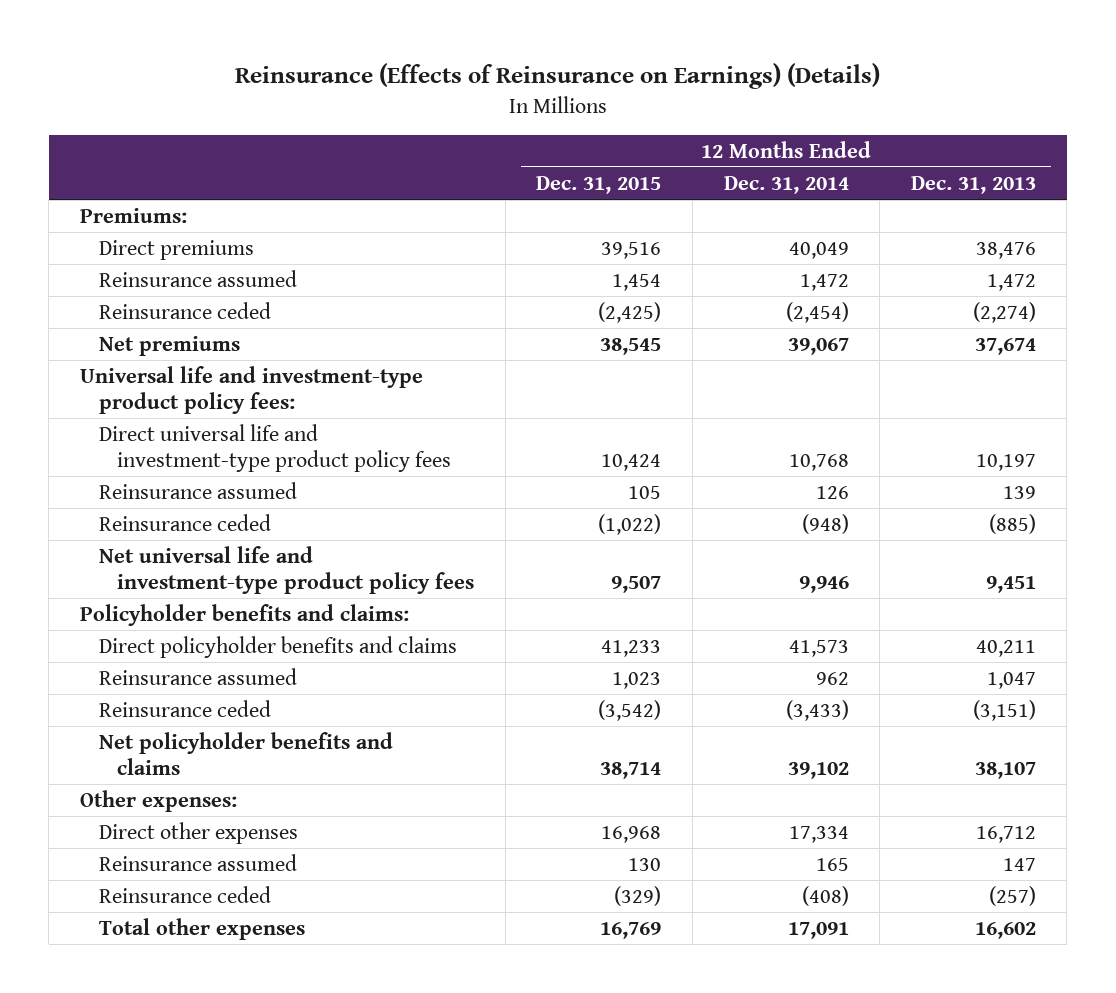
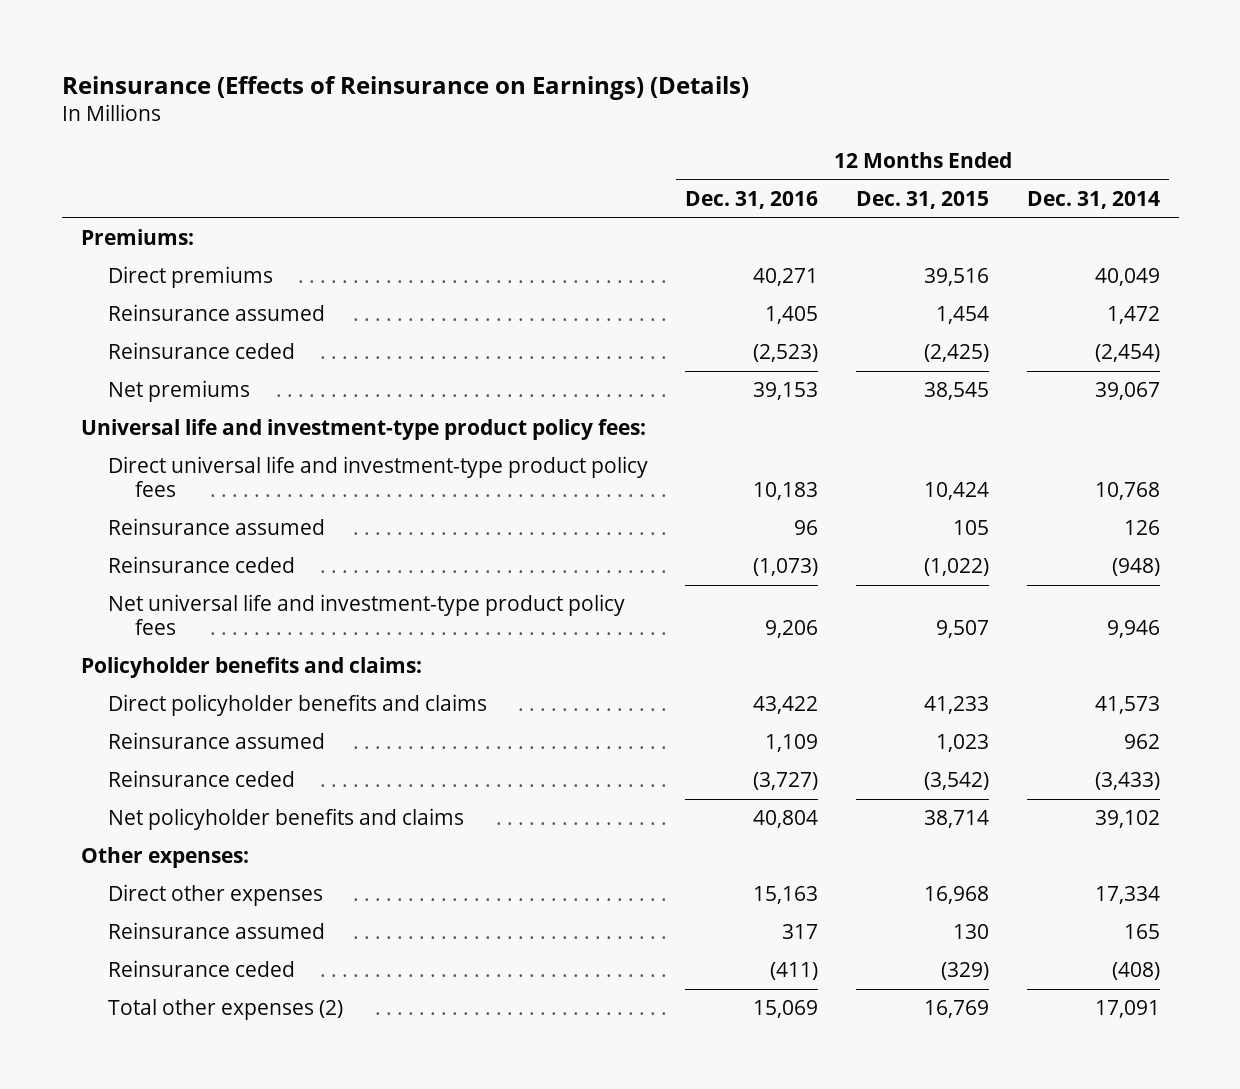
[910,175,1036,194] Dec. 31, 2013 -> none
none -> [685,191,819,210] Dec. 31, 2016
[98,917,305,940] Total other expenses -> [107,999,343,1021] Total other expenses (2)

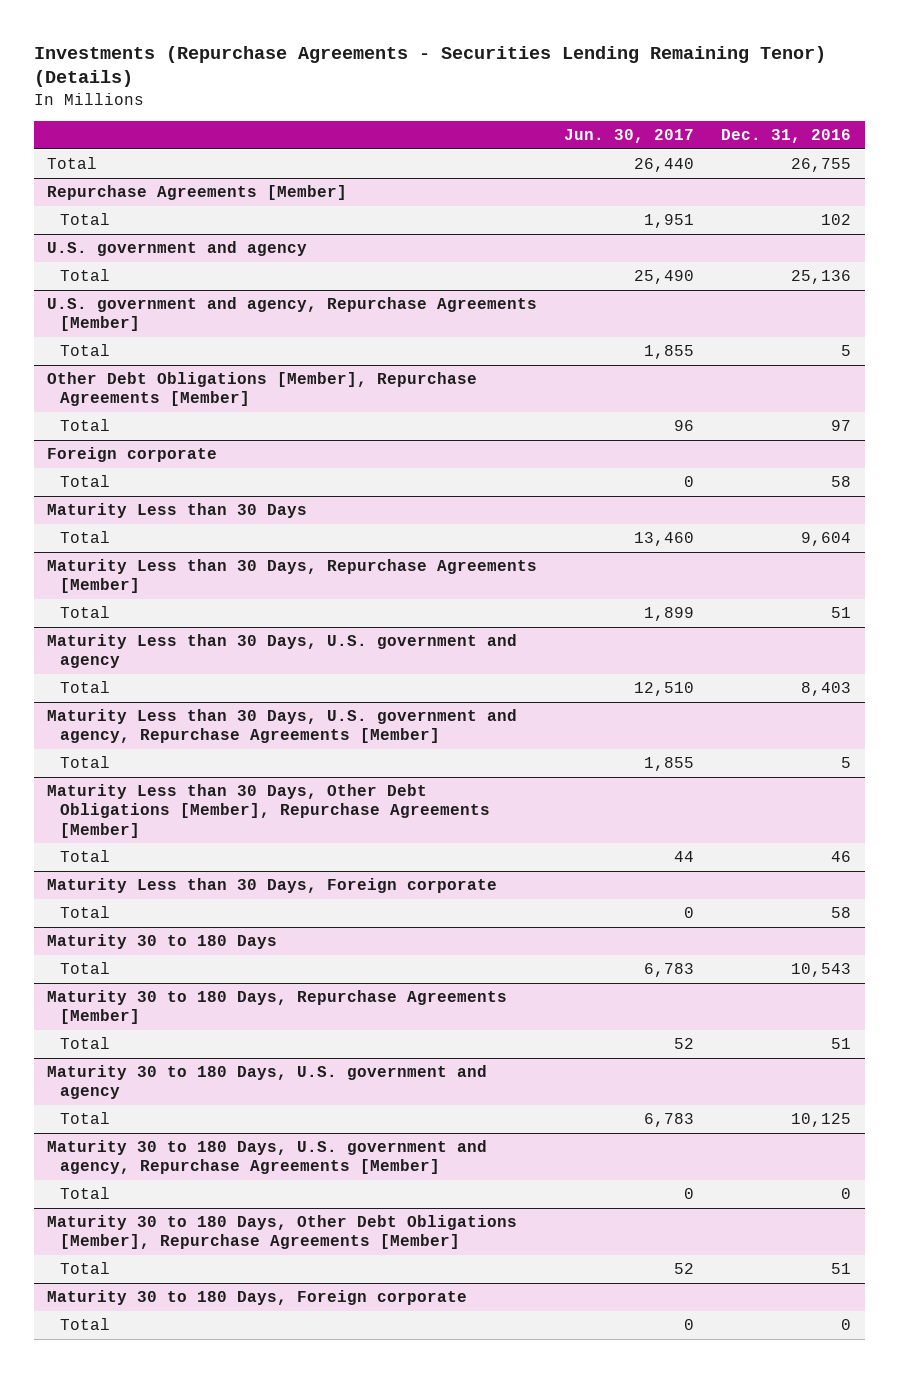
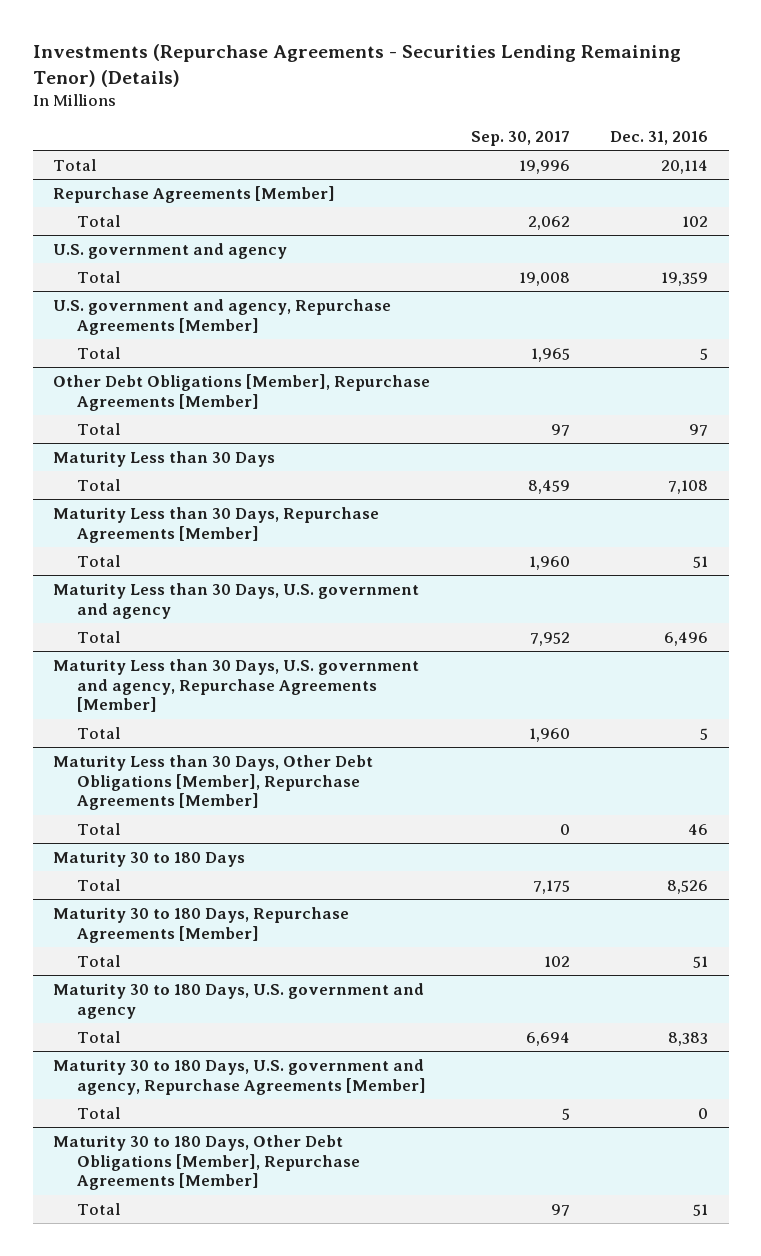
[564,129,695,144] Jun. 30, 2017 -> none
none -> [470,130,570,146] Sep. 30, 2017
[791,158,852,173] 26,755 -> [661,159,709,174] 20,114
[791,270,852,285] 25,136 -> [661,271,709,286] 19,359
[47,447,218,463] Foreign corporate -> none
[60,475,111,488] Total -> none
[801,532,852,547] 9,604 -> [668,479,709,494] 7,108
[801,682,852,697] 8,403 -> [664,631,709,646] 6,496
[47,878,498,894] Maturity Less than 30 Days, Foreign corporate -> none
[60,906,111,919] Total -> none
[791,963,852,978] 10,543 -> [667,879,709,894] 8,526
[791,1113,852,1128] 10,125 -> [668,1031,709,1046] 8,383
[47,1290,468,1306] Maturity 30 to 180 Days, Foreign corporate -> none
[60,1318,111,1331] Total -> none

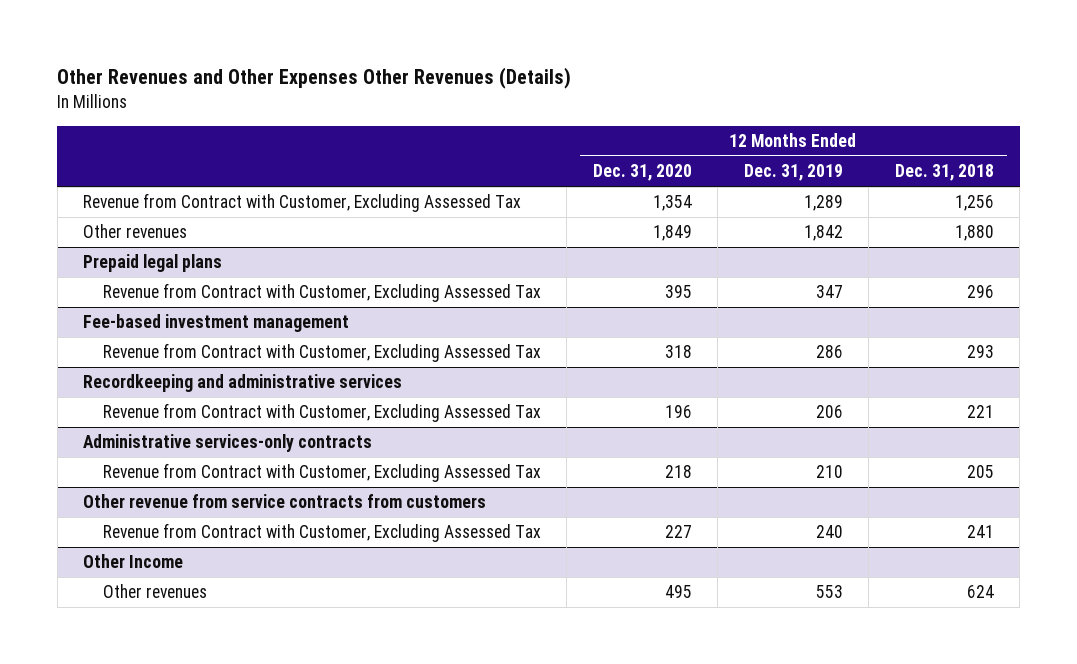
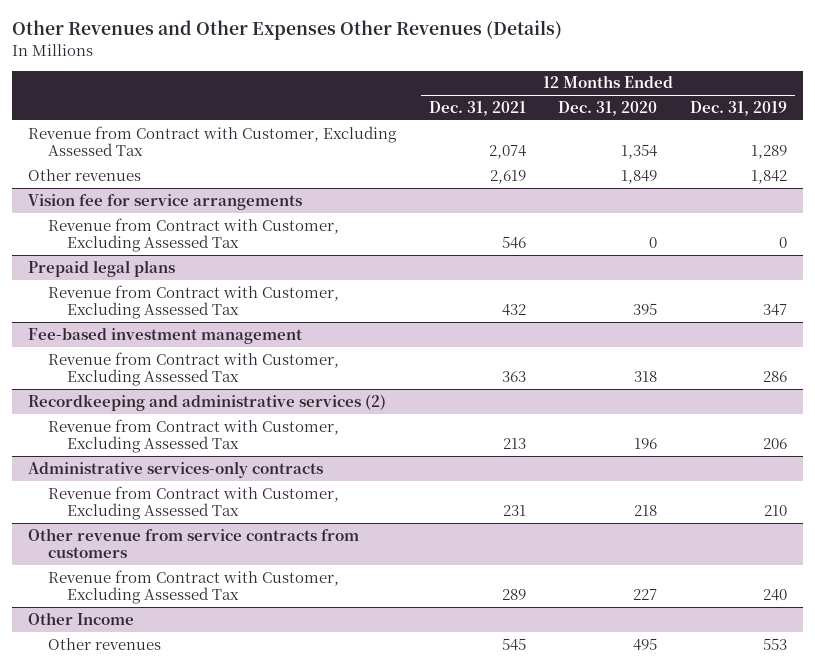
[894,164,994,182] Dec. 31, 2018 -> none
none -> [428,101,526,117] Dec. 31, 2021
none -> [28,193,303,210] Vision fee for service arrangements
none -> [47,217,339,253] Revenue from Contract with Customer, Excluding Assessed Tax
[83,374,403,393] Recordkeeping and administrative services -> [28,393,387,411] Recordkeeping and administrative services (2)

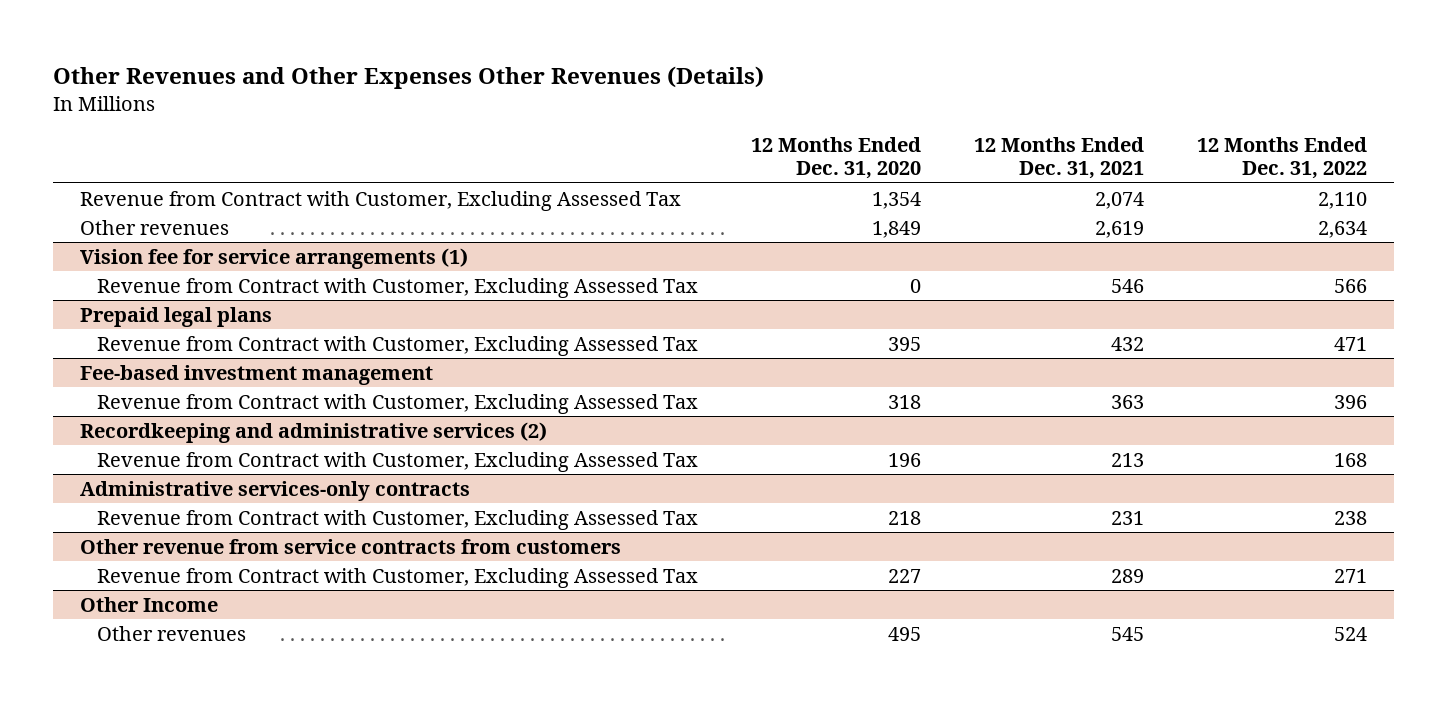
[689,101,787,117] Dec. 31, 2019 -> none
none -> [1197,137,1368,180] 12 Months Ended Dec. 31, 2022
[28,193,303,210] Vision fee for service arrangements -> [79,247,468,269] Vision fee for service arrangements (1)

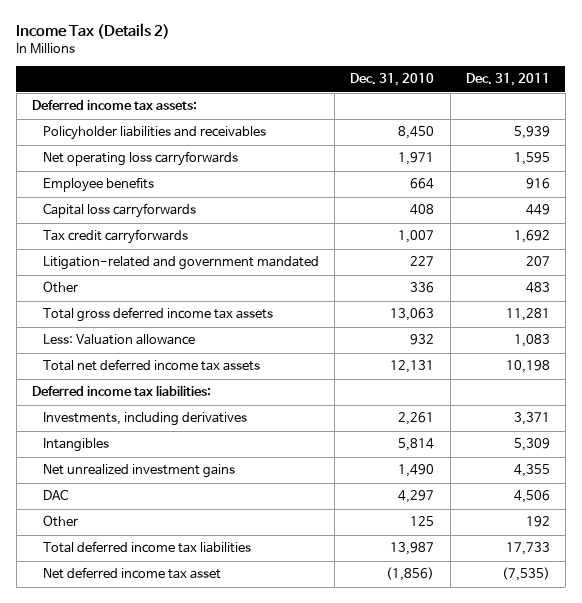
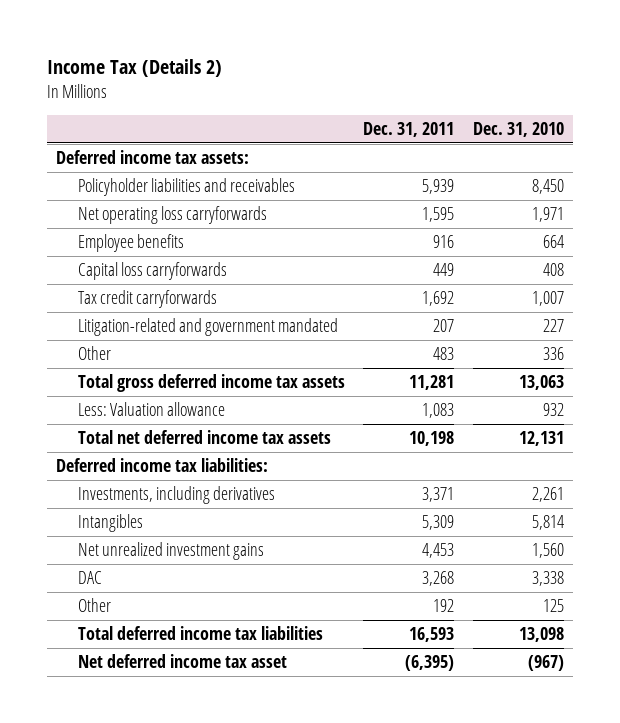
[398,464,435,478] 1,490 -> [531,543,564,559] 1,560
[513,464,550,478] 4,355 -> [422,543,455,559] 4,453
[398,490,435,504] 4,297 -> [531,571,564,587] 3,338
[513,490,550,504] 4,506 -> [422,571,455,587] 3,268
[390,542,435,556] 13,987 -> [518,627,564,643] 13,098
[505,542,550,556] 17,733 -> [409,627,455,643] 16,593
[386,567,435,582] (1,856) -> [527,655,564,672] (967)
[501,567,550,582] (7,535) -> [405,655,455,672] (6,395)

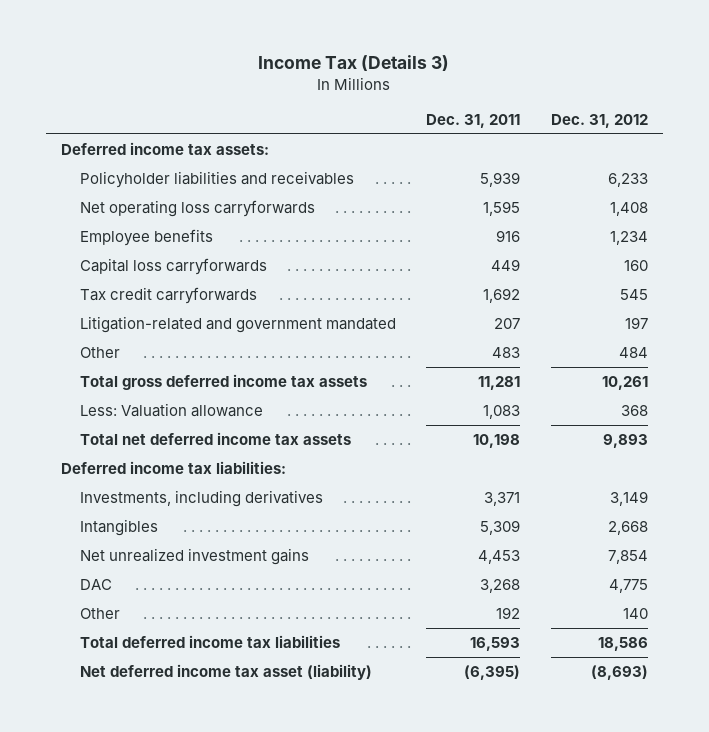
[47,59,223,78] Income Tax (Details 2) -> [258,55,450,72] Income Tax (Details 3)
[472,121,564,137] Dec. 31, 2010 -> none
none -> [550,113,648,128] Dec. 31, 2012
[78,654,288,669] Net deferred income tax asset -> [79,664,372,681] Net deferred income tax asset (liability)

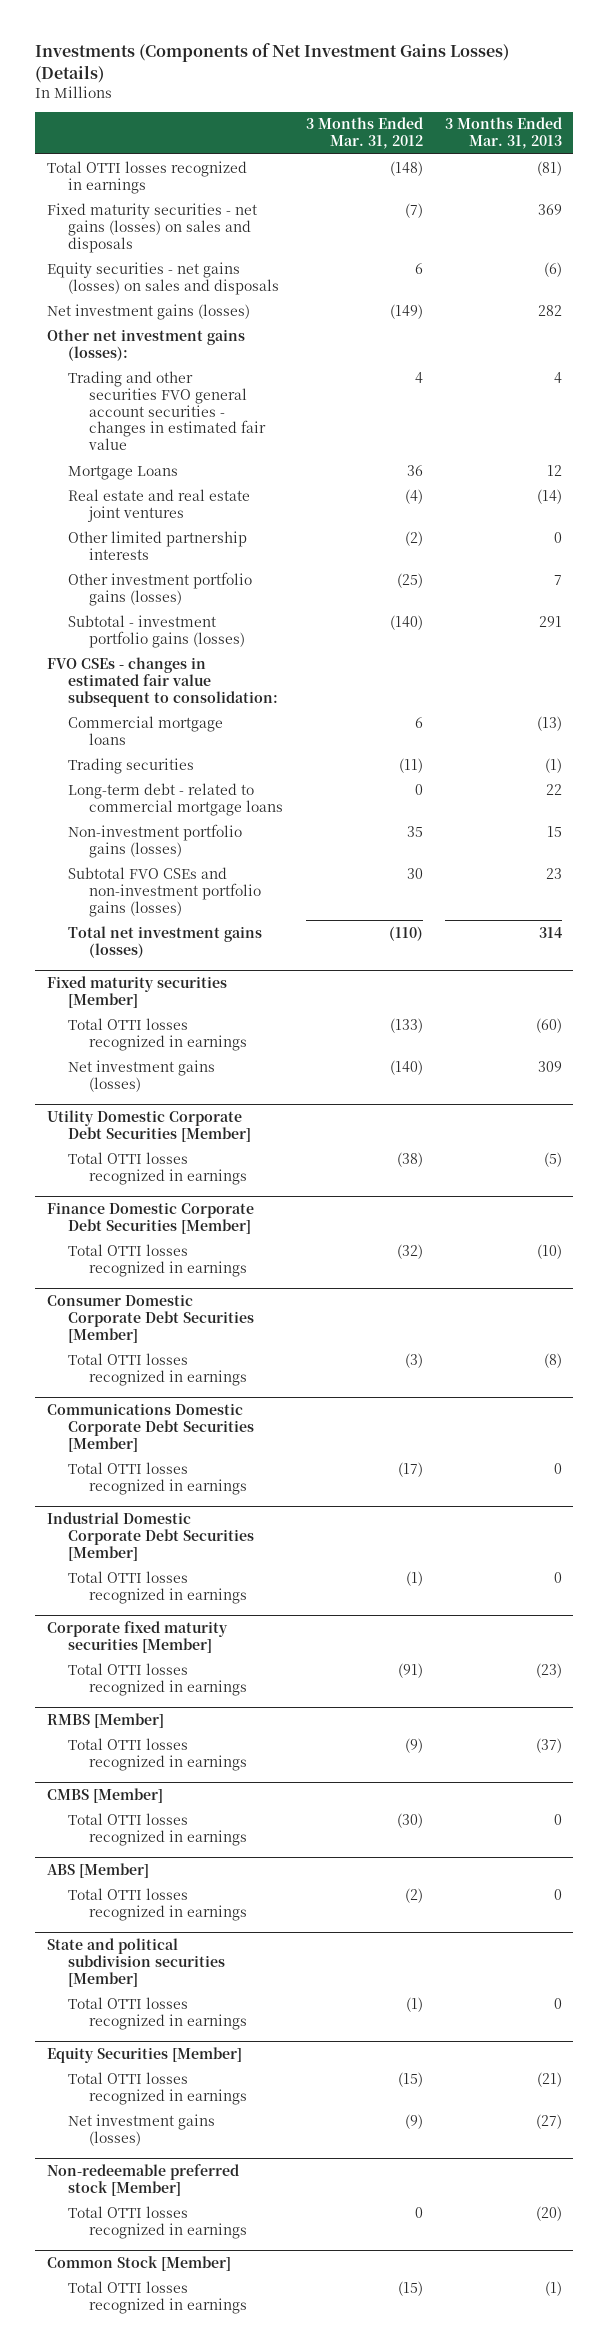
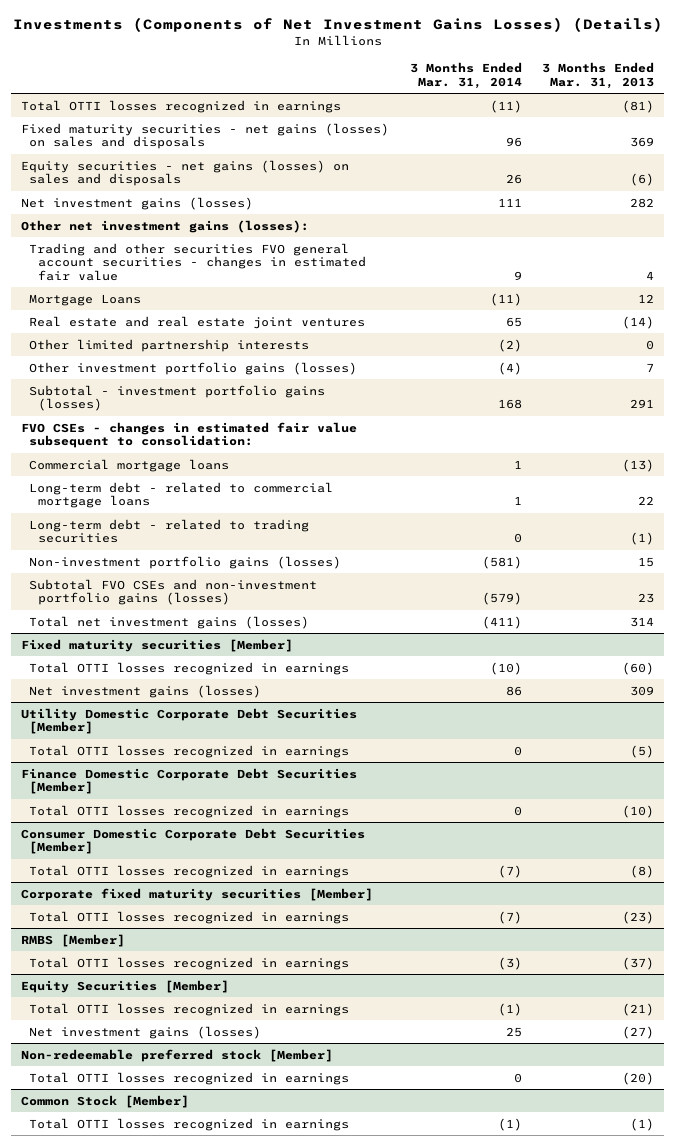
[305,117,423,150] 3 Months Ended Mar. 31, 2012 -> none
none -> [409,62,522,90] 3 Months Ended Mar. 31, 2014
[67,757,194,774] Trading securities -> none
none -> [29,518,310,544] Long-term debt - related to trading securities
[46,1403,254,1453] Communications Domestic Corporate Debt Securities [Member] -> none
[67,1461,248,1495] Total OTTI losses recognized in earnings -> none
[46,1512,254,1562] Industrial Domestic Corporate Debt Securities [Member] -> none
[67,1570,248,1604] Total OTTI losses recognized in earnings -> none
[46,1788,163,1804] CMBS [Member] -> none
[67,1812,248,1846] Total OTTI losses recognized in earnings -> none
[46,1863,149,1879] ABS [Member] -> none
[67,1887,248,1921] Total OTTI losses recognized in earnings -> none
[46,1938,225,1988] State and political subdivision securities [Member] -> none
[67,1996,248,2030] Total OTTI losses recognized in earnings -> none

